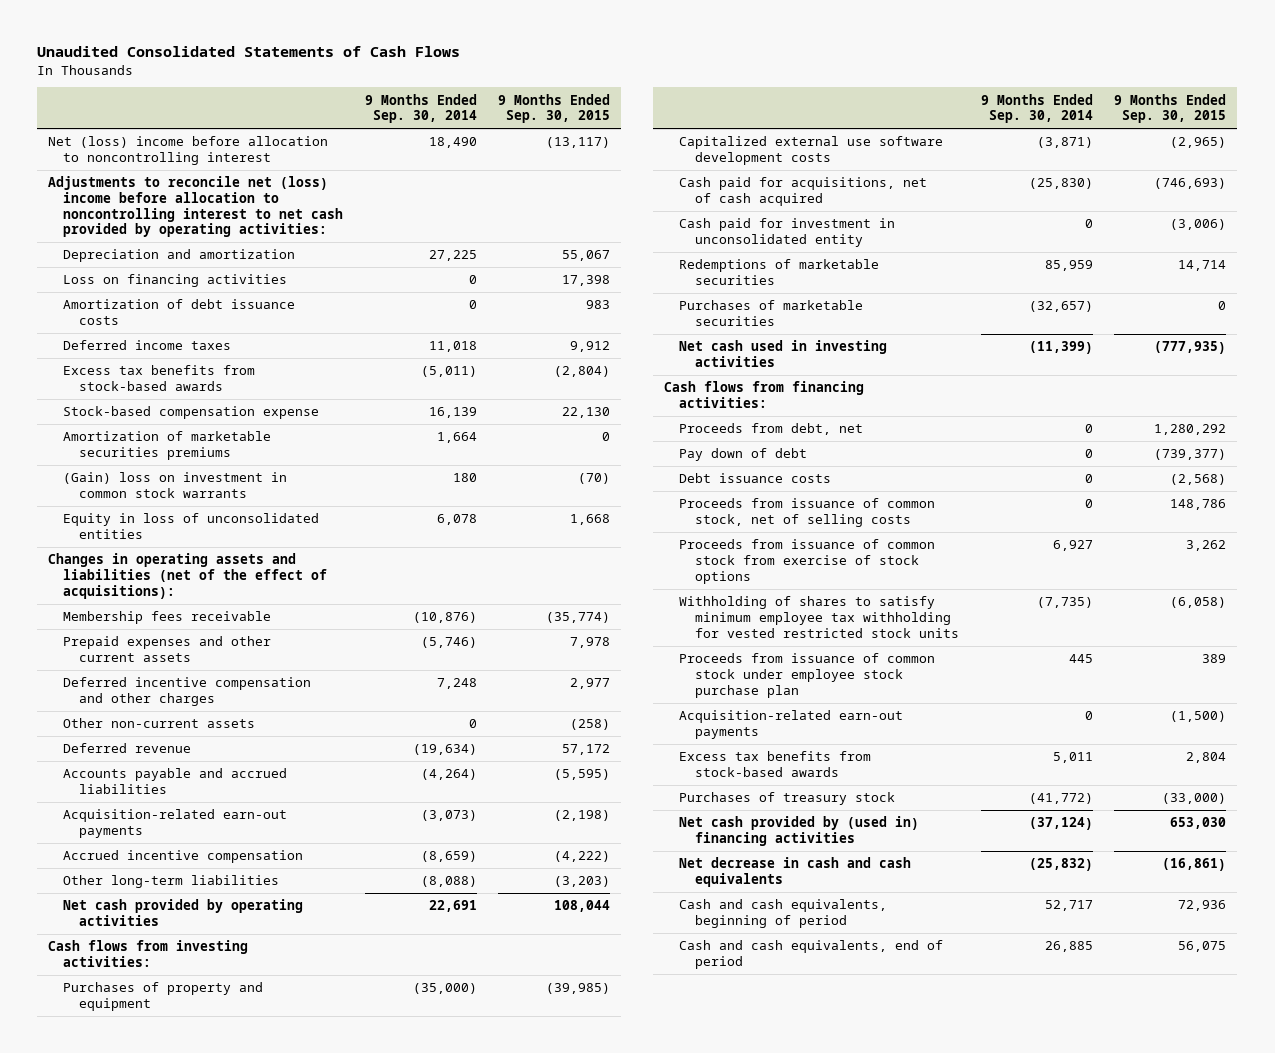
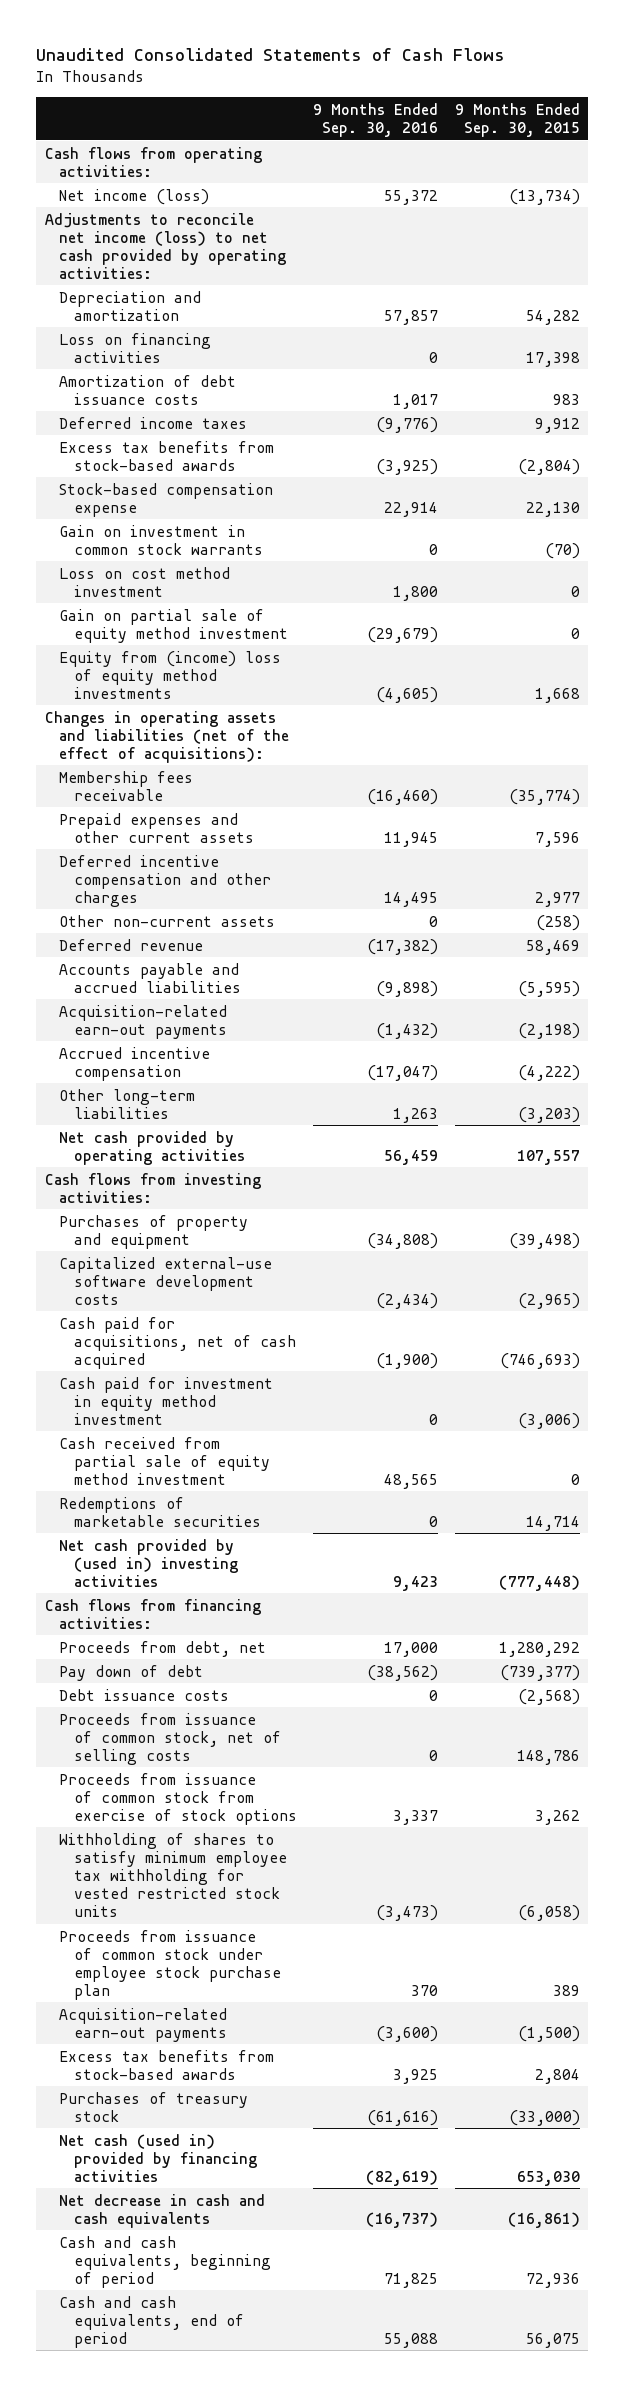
[364,93,477,124] 9 Months Ended Sep. 30, 2014 -> none
none -> [313,102,439,137] 9 Months Ended Sep. 30, 2016
none -> [44,146,262,177] Cash flows from operating activities:
[48,136,329,165] Net (loss) income before allocation to noncontrolling interest -> [59,188,210,205] Net income (loss)
[546,137,611,149] (13,117) -> [508,188,580,205] (13,734)
[48,176,344,238] Adjustments to reconcile net (loss) income before allocation to noncontrolling interest to net cash provided by operating activities: -> [44,212,287,279] Adjustments to reconcile net income (loss) to net cash provided by operating activities:
[562,250,611,262] 55,067 -> [525,309,580,325] 54,282
[63,431,272,460] Amortization of marketable securities premiums -> none
[63,472,288,498] (Gain) loss on investment in common stock warrants -> [59,524,264,555] Gain on investment in common stock warrants
none -> [59,566,231,597] Loss on cost method investment
none -> [59,608,289,643] Gain on partial sale of equity method investment
[63,513,320,539] Equity in loss of unconsolidated entities -> [59,650,282,699] Equity from (income) loss of equity method investments
[570,637,611,649] 7,978 -> [534,831,580,847] 7,596
[562,744,611,756] 57,172 -> [525,939,580,955] 58,469
[554,900,611,913] 108,044 -> [516,1149,580,1165] 107,557
[546,983,611,995] (39,985) -> [508,1232,580,1249] (39,498)
[679,136,944,165] Capitalized external use software development costs -> [59,1256,273,1305] Capitalized external-use software development costs
[679,218,896,247] Cash paid for investment in unconsolidated entity -> [59,1376,274,1425] Cash paid for investment in equity method investment
none -> [59,1436,271,1485] Cash received from partial sale of equity method investment
[679,300,864,326] Purchases of marketable securities -> none
[679,340,888,367] Net cash used in investing activities -> [59,1538,239,1587] Net cash provided by (used in) investing activities
[1154,341,1227,355] (777,935) -> [498,1574,580,1591] (777,448)
[679,816,920,846] Net cash provided by (used in) financing activities -> [59,2133,258,2182] Net cash (used in) provided by financing activities

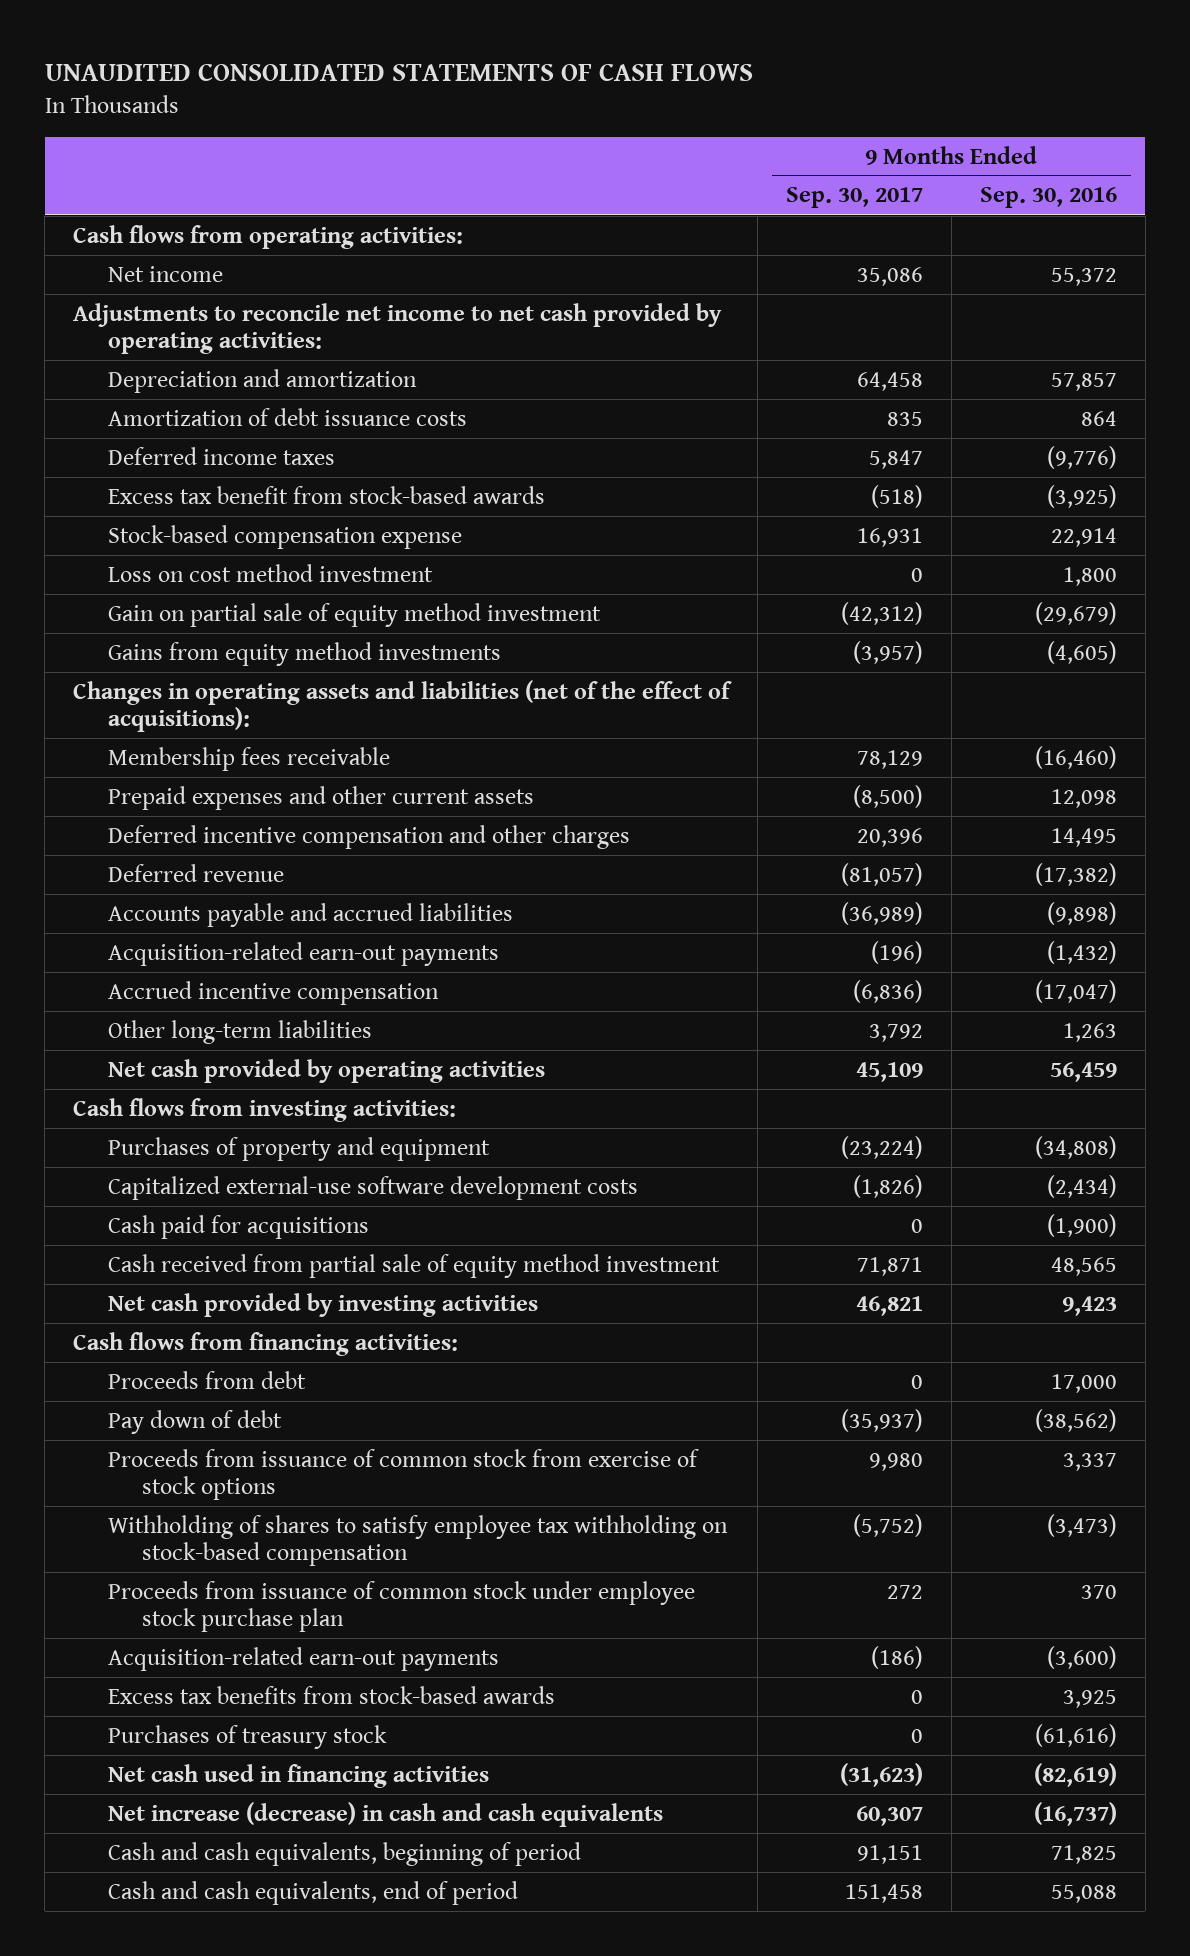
[36,47,506,61] Unaudited Consolidated Statements of Cash Flows -> [44,63,753,82] UNAUDITED CONSOLIDATED STATEMENTS OF CASH FLOWS
[454,102,580,137] 9 Months Ended Sep. 30, 2015 -> none
none -> [786,187,924,209] Sep. 30, 2017
[59,188,210,205] Net income (loss) -> [107,265,223,282] Net income
[44,212,287,279] Adjustments to reconcile net income (loss) to net cash provided by operating activities: -> [73,302,723,354] Adjustments to reconcile net income to net cash provided by operating activities:
[59,332,212,363] Loss on financing activities -> none
[393,393,439,409] 1,017 -> [1080,410,1117,426] 864
[59,440,275,471] Excess tax benefits from stock-based awards -> [107,485,545,504] Excess tax benefit from stock-based awards
[59,524,264,555] Gain on investment in common stock warrants -> none
[59,650,282,699] Equity from (income) loss of equity method investments -> [107,641,501,666] Gains from equity method investments
[384,831,439,847] 11,945 -> [1050,788,1117,808] 12,098
[59,914,276,927] Other non-current assets -> none
[59,1376,274,1425] Cash paid for investment in equity method investment -> none
[59,1316,297,1369] Cash paid for acquisitions, net of cash acquired -> [107,1214,369,1239] Cash paid for acquisitions
[59,1496,262,1527] Redemptions of marketable securities -> none
[59,1538,239,1587] Net cash provided by (used in) investing activities -> [107,1292,538,1317] Net cash provided by investing activities
[59,1640,267,1657] Proceeds from debt, net -> [107,1370,306,1389] Proceeds from debt
[59,1688,230,1701] Debt issuance costs -> none
[59,1712,282,1765] Proceeds from issuance of common stock, net of selling costs -> none
[59,1832,288,1917] Withholding of shares to satisfy minimum employee tax withholding for vested restricted stock units -> [107,1514,728,1566] Withholding of shares to satisfy employee tax withholding on stock-based compensation
[59,2133,258,2182] Net cash (used in) provided by financing activities -> [107,1763,489,1788] Net cash used in financing activities
[59,2193,266,2228] Net decrease in cash and cash equivalents -> [107,1801,663,1827] Net increase (decrease) in cash and cash equivalents

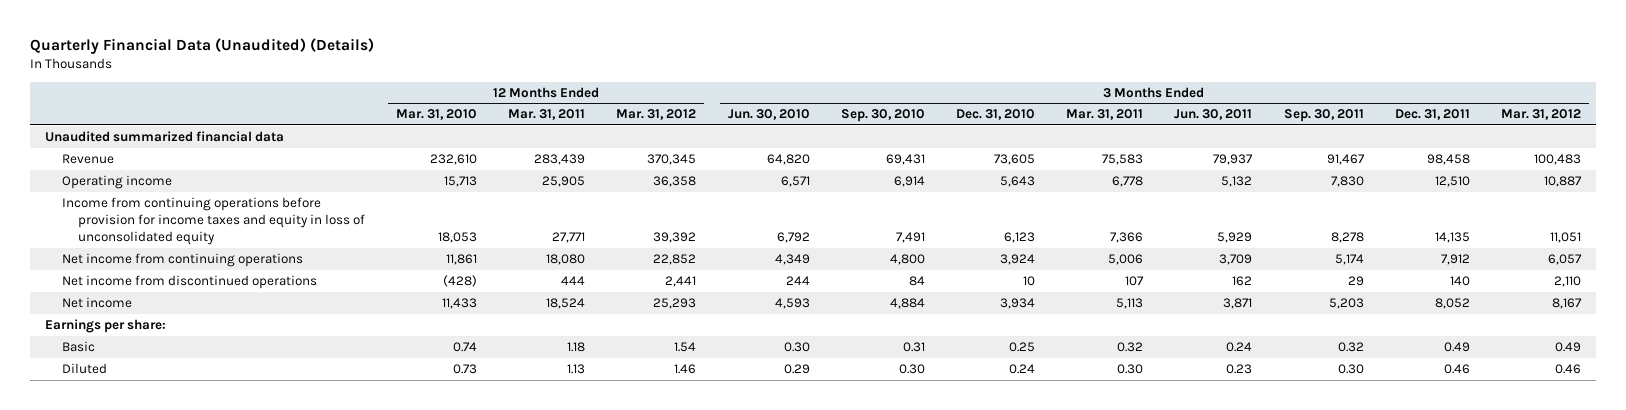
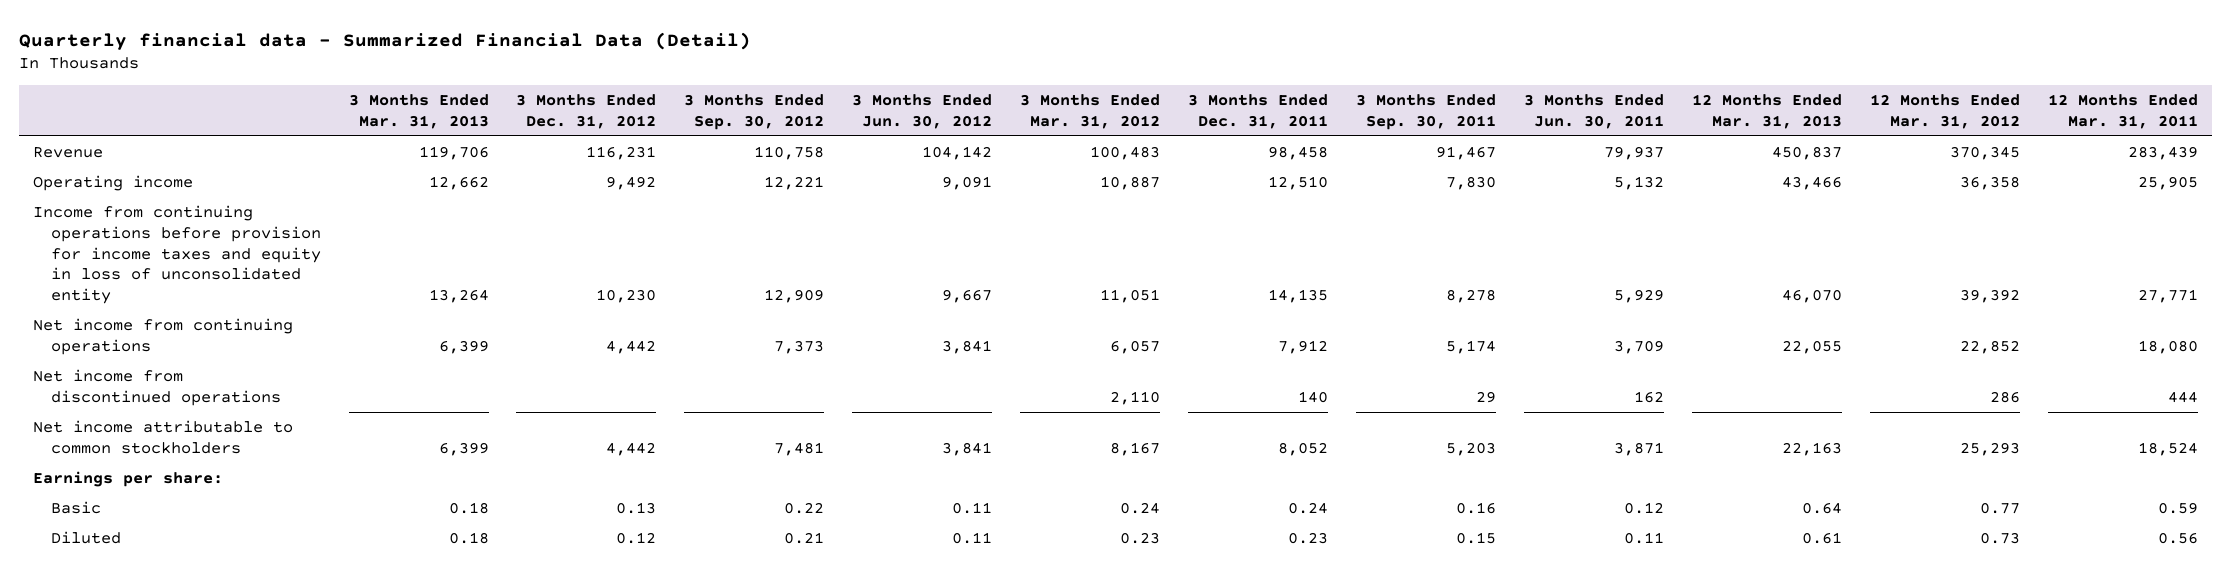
[29,38,374,55] Quarterly Financial Data (Unaudited) (Details) -> [19,31,752,50] Quarterly financial data - Summarized Financial Data (Detail)
[396,109,478,121] Mar. 31, 2010 -> none
[727,109,810,121] Jun. 30, 2010 -> none
[840,109,925,123] Sep. 30, 2010 -> none
[955,109,1035,121] Dec. 31, 2010 -> none
[1066,109,1144,121] Mar. 31, 2011 -> none
none -> [348,93,489,129] 3 Months Ended Mar. 31, 2013
none -> [516,93,657,129] 3 Months Ended Dec. 31, 2012
none -> [684,93,825,130] 3 Months Ended Sep. 30, 2012
none -> [852,93,993,129] 3 Months Ended Jun. 30, 2012
none -> [1691,93,1842,129] 12 Months Ended Mar. 31, 2013
[45,131,285,143] Unaudited summarized financial data -> none
[61,197,365,245] Income from continuing operations before provision for income taxes and equity in loss of unconsolidated equity -> [33,204,321,305] Income from continuing operations before provision for income taxes and equity in loss of unconsolidated entity
[665,276,697,288] 2,441 -> [1989,390,2020,403] 286
[61,297,132,309] Net income -> [33,419,294,454] Net income attributable to common stockholders
[567,342,586,353] 1.18 -> [2157,501,2198,514] 0.59
[674,342,697,353] 1.54 -> [1979,501,2020,514] 0.77
[1226,342,1253,353] 0.24 -> [1624,501,1665,514] 0.12
[1337,342,1364,353] 0.32 -> [1456,501,1497,514] 0.16
[1443,342,1470,353] 0.49 -> [1288,501,1329,514] 0.24
[1554,342,1581,353] 0.49 -> [1120,501,1161,514] 0.24
[567,364,586,375] 1.13 -> [2157,531,2198,544] 0.56
[674,364,697,375] 1.46 -> [1979,531,2020,544] 0.73
[1226,364,1253,375] 0.23 -> [1624,531,1665,544] 0.11
[1337,364,1364,375] 0.30 -> [1456,531,1497,544] 0.15
[1443,364,1470,375] 0.46 -> [1288,531,1329,544] 0.23
[1554,364,1581,375] 0.46 -> [1120,531,1161,544] 0.23

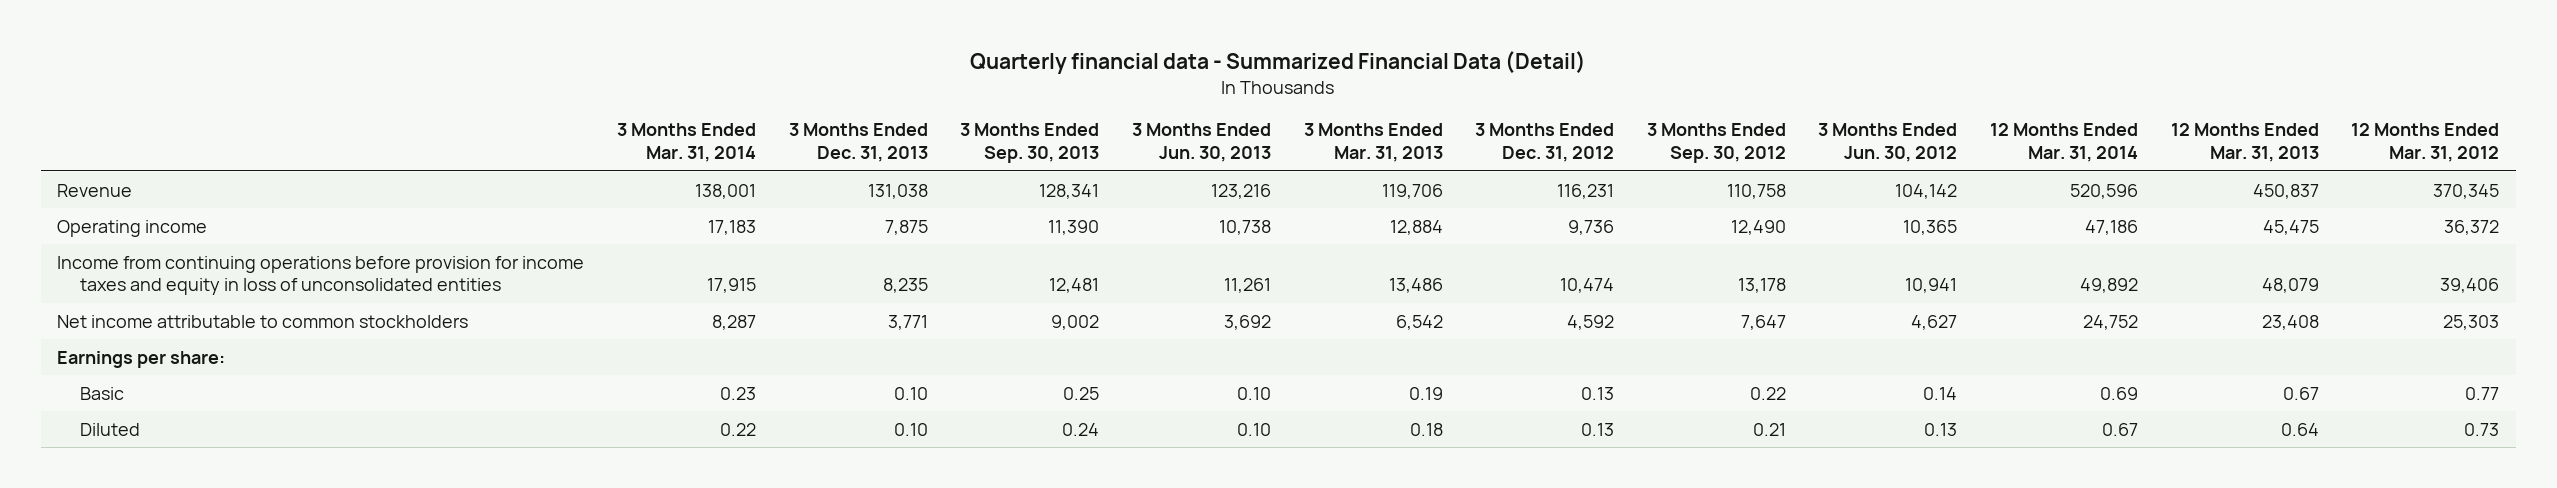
[1020,93,1161,129] 3 Months Ended Mar. 31, 2012 -> none
[1188,93,1329,129] 3 Months Ended Dec. 31, 2011 -> none
[1356,93,1497,130] 3 Months Ended Sep. 30, 2011 -> none
[1524,93,1665,129] 3 Months Ended Jun. 30, 2011 -> none
[2047,93,2198,129] 12 Months Ended Mar. 31, 2011 -> none
none -> [617,123,757,163] 3 Months Ended Mar. 31, 2014
none -> [788,123,928,163] 3 Months Ended Dec. 31, 2013
none -> [960,123,1100,164] 3 Months Ended Sep. 30, 2013
none -> [1131,123,1271,163] 3 Months Ended Jun. 30, 2013
none -> [1990,123,2139,163] 12 Months Ended Mar. 31, 2014
[33,317,294,355] Net income from continuing operations -> none
[33,368,281,406] Net income from discontinued operations -> none
[428,175,489,190] 12,662 -> [1389,219,1443,235] 12,884
[606,175,657,190] 9,492 -> [1568,219,1615,235] 9,736
[764,175,825,190] 12,221 -> [1730,219,1786,235] 12,490
[942,175,993,190] 9,091 -> [1903,219,1958,235] 10,365
[1781,175,1842,190] 43,466 -> [2262,219,2319,235] 45,475
[1959,175,2020,190] 36,358 -> [2444,219,2500,235] 36,372
[33,204,321,305] Income from continuing operations before provision for income taxes and equity in loss of unconsolidated entity -> [57,255,585,296] Income from continuing operations before provision for income taxes and equity in loss of unconsolidated entities
[428,289,489,304] 13,264 -> [1388,278,1443,294] 13,486
[596,289,657,304] 10,230 -> [1560,278,1615,294] 10,474
[764,289,825,304] 12,909 -> [1737,278,1786,294] 13,178
[942,289,993,304] 9,667 -> [1905,278,1958,294] 10,941
[1781,289,1842,304] 46,070 -> [2261,278,2319,294] 48,079
[1959,289,2020,304] 39,392 -> [2440,278,2500,294] 39,406
[438,441,489,456] 6,399 -> [1395,314,1443,330] 6,542
[606,441,657,456] 4,442 -> [1567,314,1615,330] 4,592
[774,441,825,456] 7,481 -> [1740,314,1786,330] 7,647
[942,441,993,456] 3,841 -> [1911,314,1958,330] 4,627
[1781,441,1842,456] 22,163 -> [2261,314,2319,330] 23,408
[1959,441,2020,456] 25,293 -> [2443,314,2500,330] 25,303
[448,501,489,514] 0.18 -> [1408,386,1443,400] 0.19
[952,501,993,514] 0.11 -> [1923,386,1958,400] 0.14
[1801,501,1842,514] 0.64 -> [2282,386,2319,400] 0.67
[616,531,657,544] 0.12 -> [1581,422,1615,436] 0.13
[952,531,993,544] 0.11 -> [1924,422,1958,436] 0.13
[1801,531,1842,544] 0.61 -> [2280,422,2319,436] 0.64

